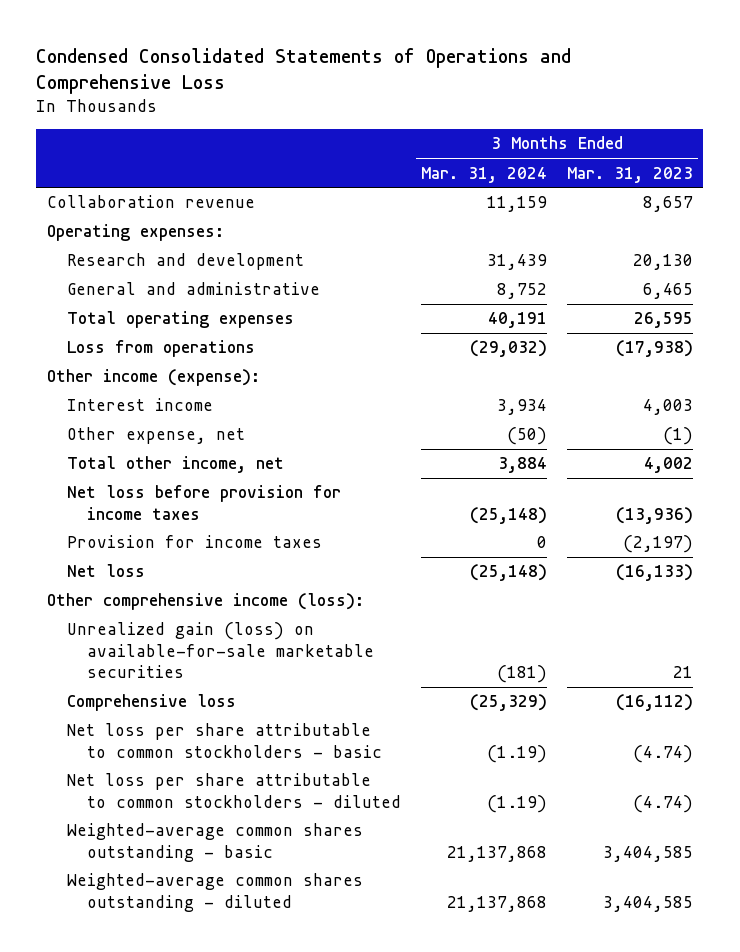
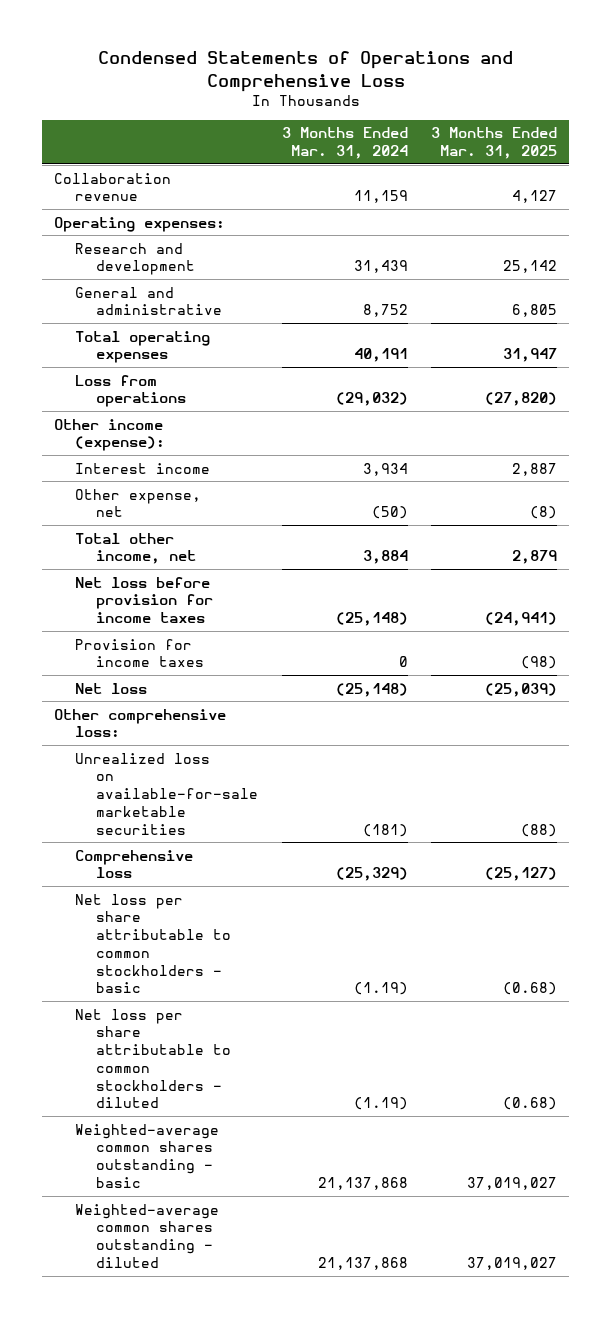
[36,47,572,95] Condensed Consolidated Statements of Operations and Comprehensive Loss -> [97,51,513,92] Condensed Statements of Operations and Comprehensive Loss
[567,166,694,183] Mar. 31, 2023 -> none
none -> [431,127,558,160] 3 Months Ended Mar. 31, 2025
[46,593,364,611] Other comprehensive income (loss): -> [54,708,227,738] Other comprehensive loss:
[66,622,374,678] Unrealized gain (loss) on available-for-sale marketable securities -> [75,752,259,835] Unrealized loss on available-for-sale marketable securities

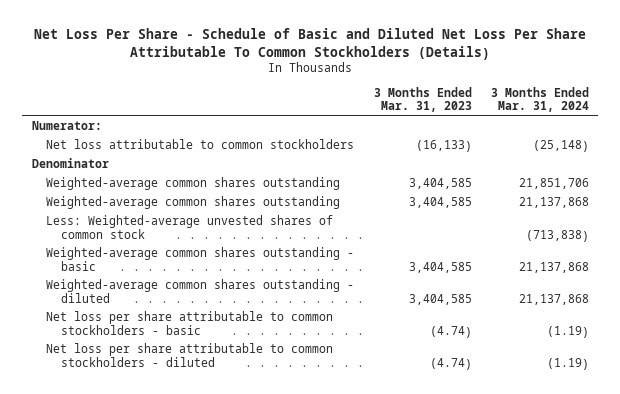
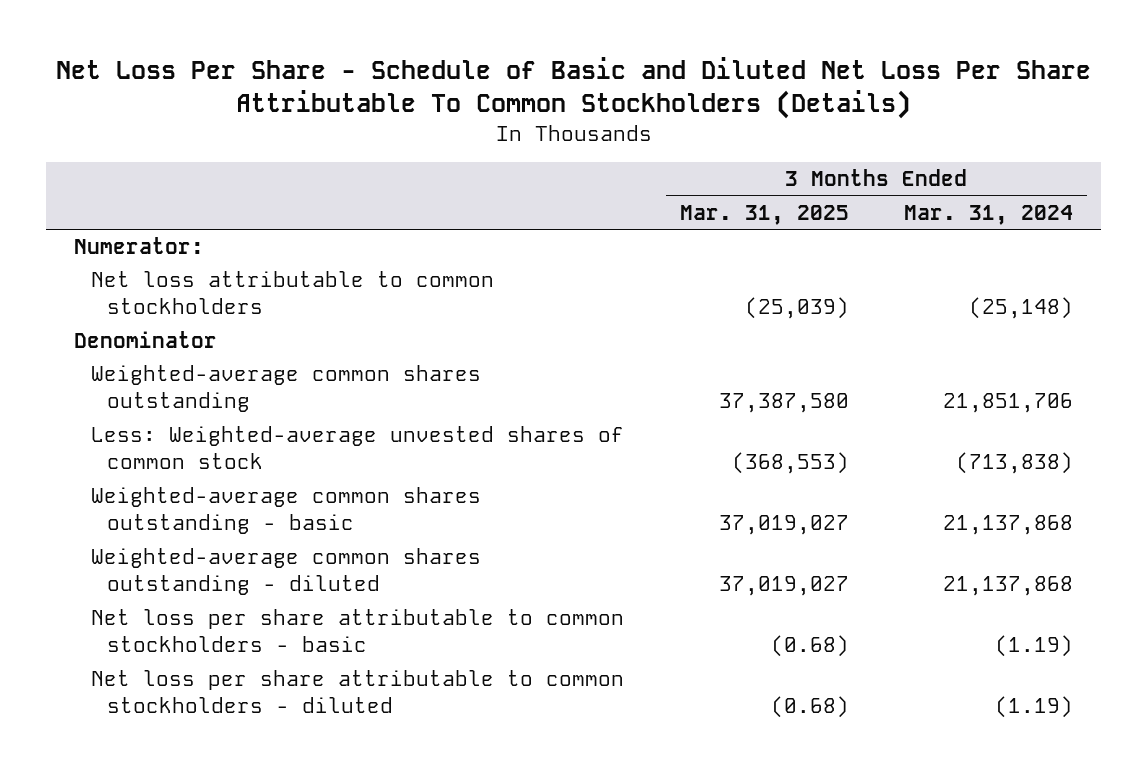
[373,86,472,113] 3 Months Ended Mar. 31, 2023 -> none
none -> [679,204,849,225] Mar. 31, 2025
[46,196,341,210] Weighted-average common shares outstanding -> none

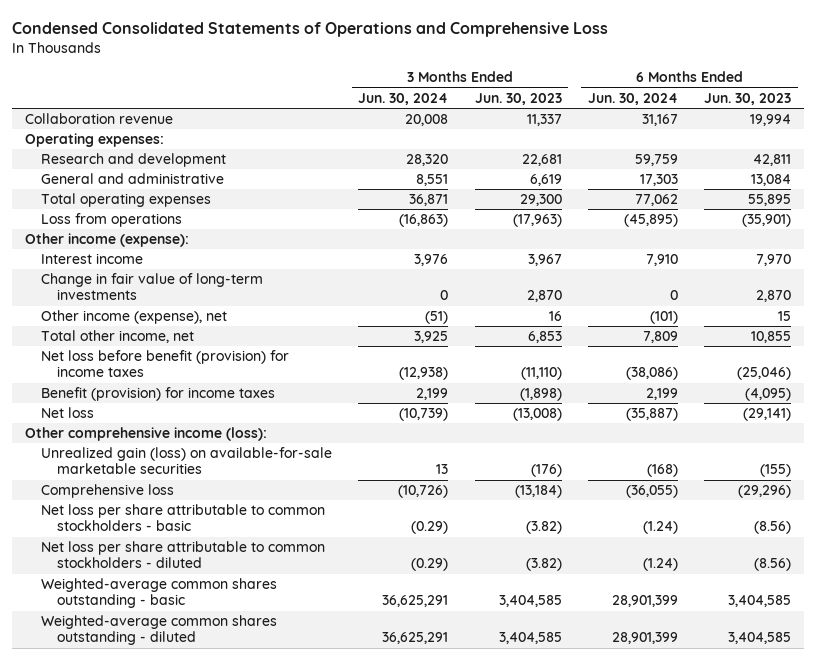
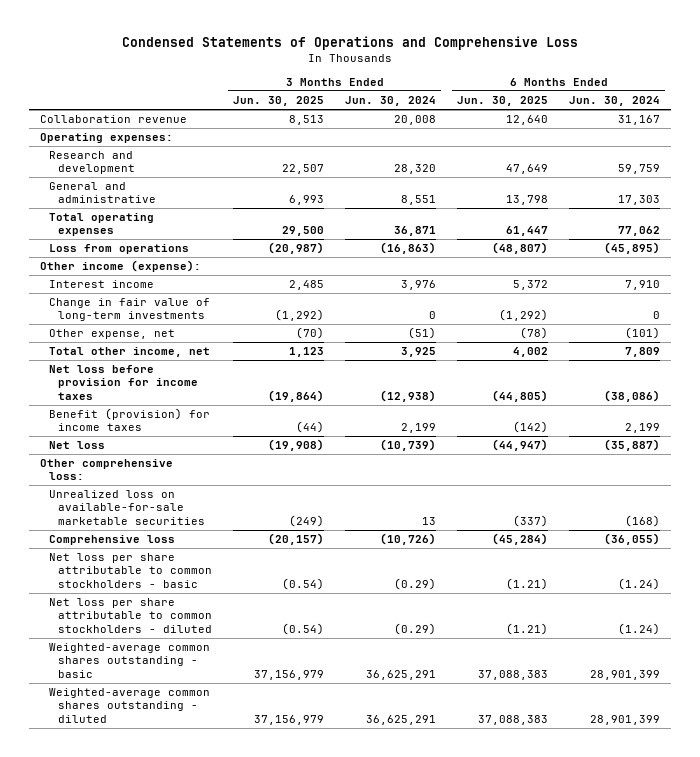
[12,22,609,38] Condensed Consolidated Statements of Operations and Comprehensive Loss -> [121,35,578,50] Condensed Statements of Operations and Comprehensive Loss
[474,92,562,105] Jun. 30, 2023 -> none
[704,92,792,105] Jun. 30, 2023 -> none
none -> [233,96,325,107] Jun. 30, 2025
none -> [457,96,549,107] Jun. 30, 2025
[41,310,228,325] Other income (expense), net -> [49,329,176,340] Other expense, net
[41,350,290,378] Net loss before benefit (provision) for income taxes -> [49,365,199,400] Net loss before provision for income taxes
[25,427,268,442] Other comprehensive income (loss): -> [39,459,173,481] Other comprehensive loss:
[41,447,333,475] Unrealized gain (loss) on available-for-sale marketable securities -> [49,490,206,525] Unrealized loss on available-for-sale marketable securities

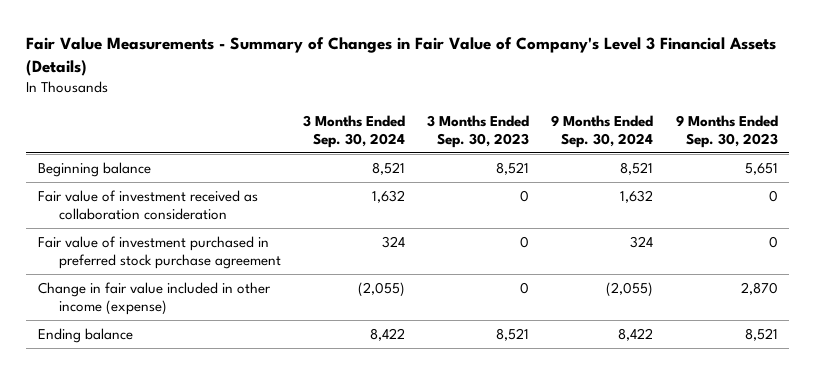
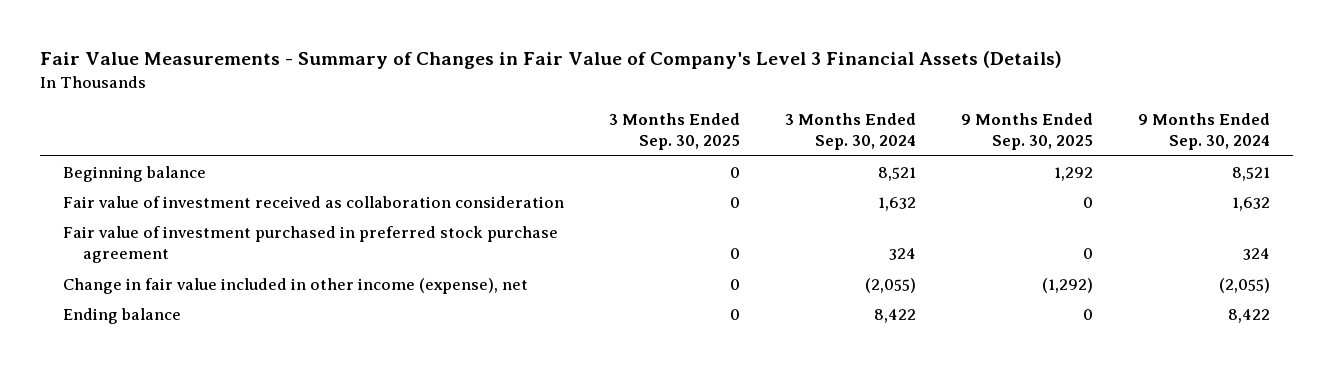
[427,114,530,148] 3 Months Ended Sep. 30, 2023 -> none
[675,114,778,148] 9 Months Ended Sep. 30, 2023 -> none
none -> [608,113,740,151] 3 Months Ended Sep. 30, 2025
none -> [961,113,1094,151] 9 Months Ended Sep. 30, 2025
[37,281,271,315] Change in fair value included in other income (expense) -> [62,277,528,294] Change in fair value included in other income (expense), net

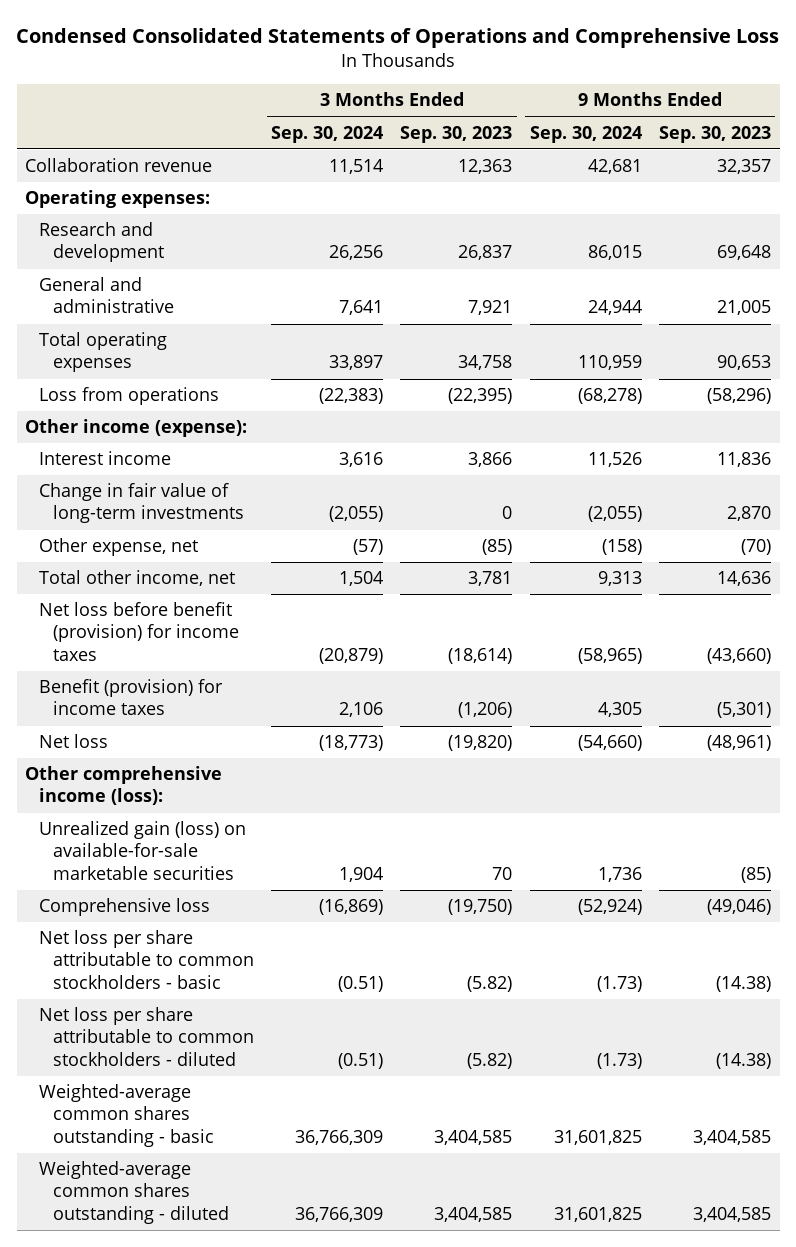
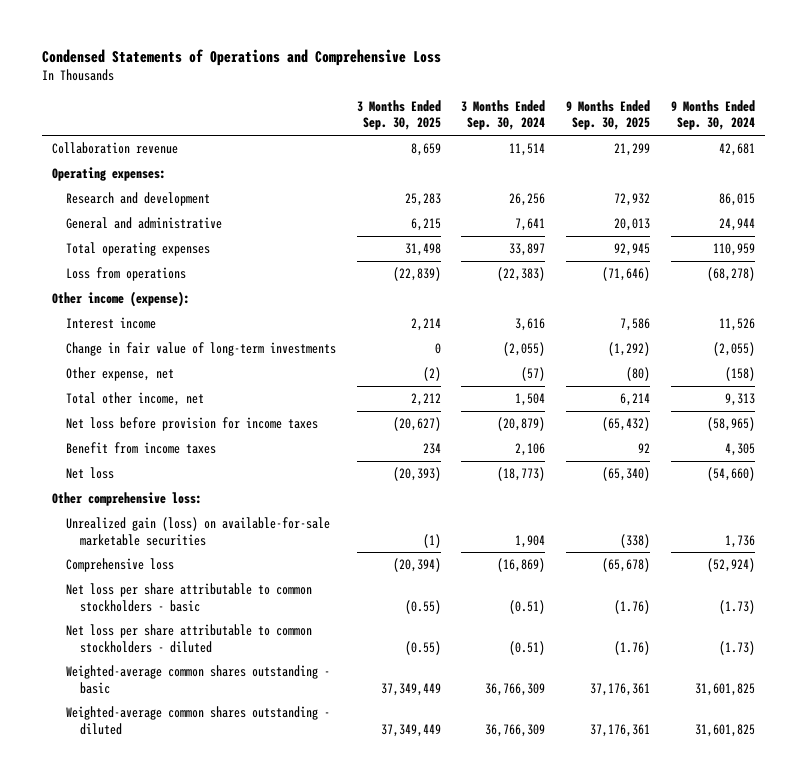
[16,28,780,49] Condensed Consolidated Statements of Operations and Comprehensive Loss -> [41,49,441,67] Condensed Statements of Operations and Comprehensive Loss
[400,125,513,143] Sep. 30, 2023 -> none
[658,125,771,143] Sep. 30, 2023 -> none
none -> [356,100,441,131] 3 Months Ended Sep. 30, 2025
none -> [566,100,651,131] 9 Months Ended Sep. 30, 2025
[38,602,239,661] Net loss before benefit (provision) for income taxes -> [65,417,318,432] Net loss before provision for income taxes
[38,679,223,716] Benefit (provision) for income taxes -> [65,442,216,455] Benefit from income taxes
[25,766,223,806] Other comprehensive income (loss): -> [51,492,202,507] Other comprehensive loss:

